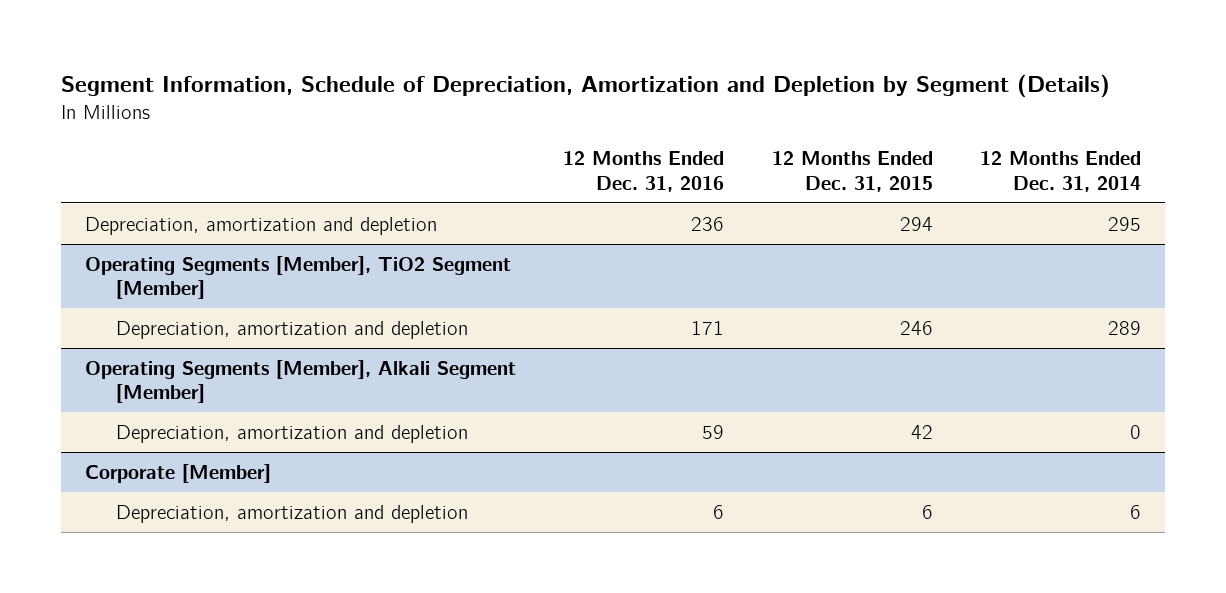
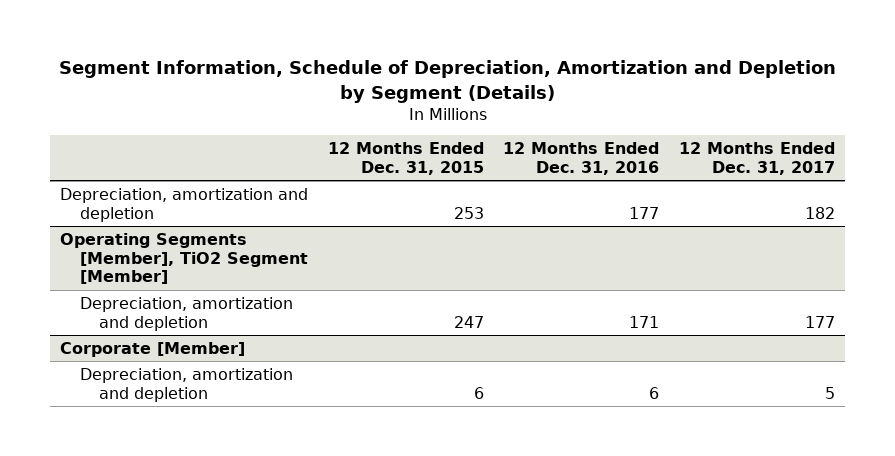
[980,151,1142,192] 12 Months Ended Dec. 31, 2014 -> none
none -> [679,142,836,175] 12 Months Ended Dec. 31, 2017
[691,216,725,231] 236 -> [629,206,660,219] 177
[899,216,933,231] 294 -> [453,206,484,219] 253
[85,359,517,404] Operating Segments [Member], Alkali Segment [Member] -> none
[116,424,469,443] Depreciation, amortization and depletion -> none
[899,320,933,335] 246 -> [453,315,484,328] 247

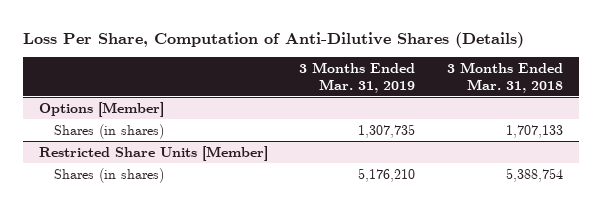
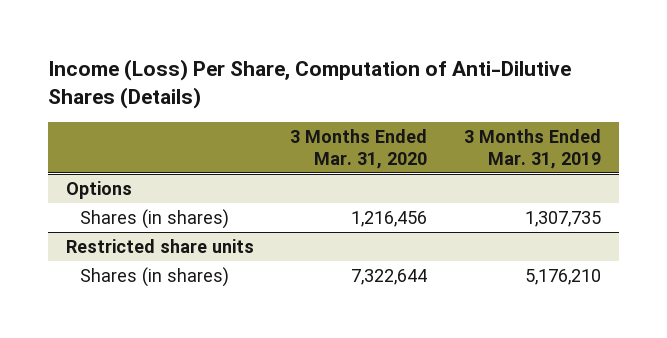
[22,31,524,48] Loss Per Share, Computation of Anti-Dilutive Shares (Details) -> [47,58,571,110] Income (Loss) Per Share, Computation of Anti-Dilutive Shares (Details)
[447,61,564,93] 3 Months Ended Mar. 31, 2018 -> none
none -> [290,129,428,169] 3 Months Ended Mar. 31, 2020
[38,101,164,117] Options [Member] -> [65,181,132,200] Options
[38,145,268,161] Restricted Share Units [Member] -> [65,239,254,254] Restricted share units

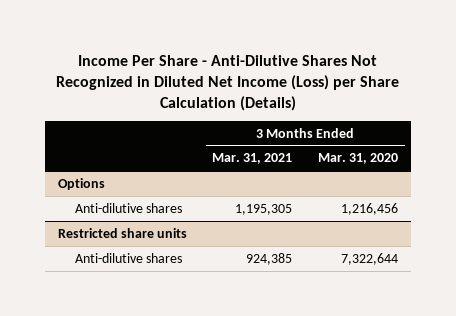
[47,58,571,110] Income (Loss) Per Share, Computation of Anti-Dilutive Shares (Details) -> [55,54,399,111] Income Per Share - Anti-Dilutive Shares Not Recognized in Diluted Net Income (Loss) per Share Calculation (Details)
[463,129,601,169] 3 Months Ended Mar. 31, 2019 -> none
none -> [212,153,293,165] Mar. 31, 2021
[79,209,229,230] Shares (in shares) -> [74,202,182,213] Anti-dilutive shares
[79,267,229,288] Shares (in shares) -> [74,252,182,263] Anti-dilutive shares

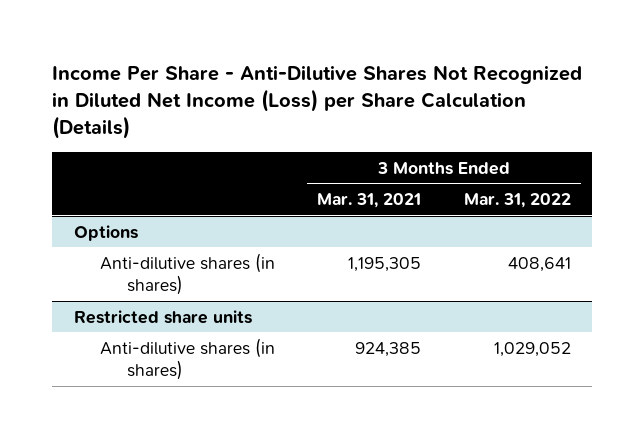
[318,153,399,165] Mar. 31, 2020 -> none
none -> [463,193,571,209] Mar. 31, 2022
[74,202,182,213] Anti-dilutive shares -> [100,252,276,295] Anti-dilutive shares (in shares)
[74,252,182,263] Anti-dilutive shares -> [100,337,276,380] Anti-dilutive shares (in shares)

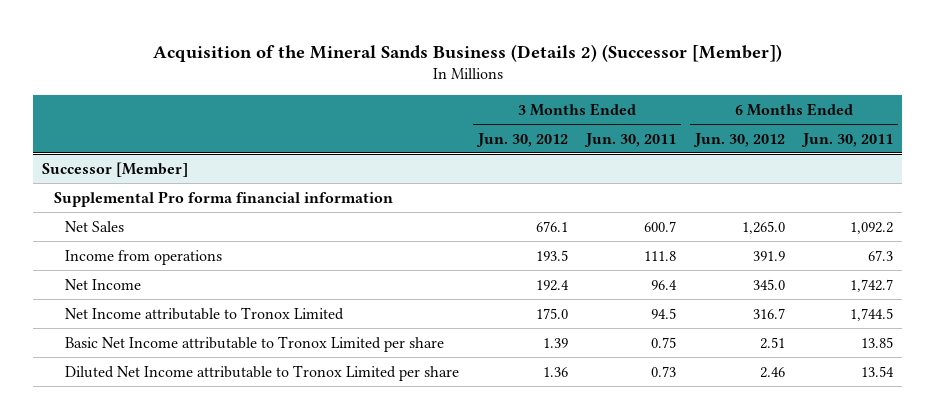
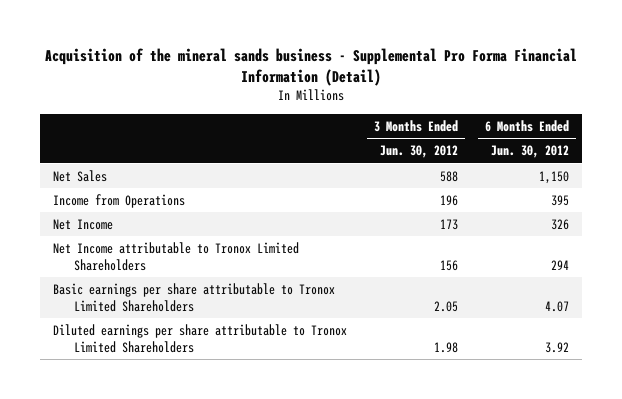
[152,43,782,62] Acquisition of the Mineral Sands Business (Details 2) (Successor [Member]) -> [45,48,578,87] Acquisition of the mineral sands business - Supplemental Pro Forma Financial Information (Detail)
[584,132,677,147] Jun. 30, 2011 -> none
[800,132,893,147] Jun. 30, 2011 -> none
[42,161,189,177] Successor [Member] -> none
[53,190,393,207] Supplemental Pro forma financial information -> none
[535,220,568,232] 676.1 -> [440,170,459,182] 588
[741,220,785,234] 1,265.0 -> [538,170,569,184] 1,150
[65,249,223,265] Income from operations -> [53,193,186,208] Income from Operations
[535,249,568,261] 193.5 -> [440,194,459,206] 196
[752,250,785,261] 391.9 -> [550,194,569,206] 395
[535,279,569,291] 192.4 -> [440,218,459,230] 173
[752,278,785,290] 345.0 -> [550,218,569,230] 326
[65,306,345,320] Net Income attributable to Tronox Limited -> [53,241,300,271] Net Income attributable to Tronox Limited Shareholders
[535,307,568,319] 175.0 -> [440,259,459,271] 156
[752,307,785,319] 316.7 -> [550,259,569,270] 294
[65,335,445,352] Basic Net Income attributable to Tronox Limited per share -> [53,282,336,312] Basic earnings per share attributable to Tronox Limited Shareholders
[542,337,568,348] 1.39 -> [434,300,459,312] 2.05
[759,336,785,349] 2.51 -> [544,300,569,312] 4.07
[65,364,460,381] Diluted Net Income attributable to Tronox Limited per share -> [53,323,348,353] Diluted earnings per share attributable to Tronox Limited Shareholders
[542,366,568,377] 1.36 -> [434,341,459,353] 1.98
[759,366,785,378] 2.46 -> [544,341,569,353] 3.92

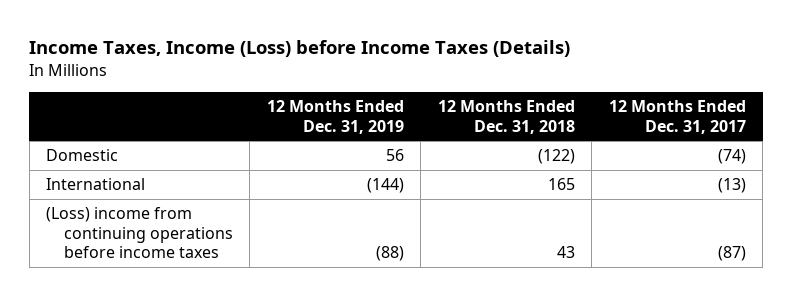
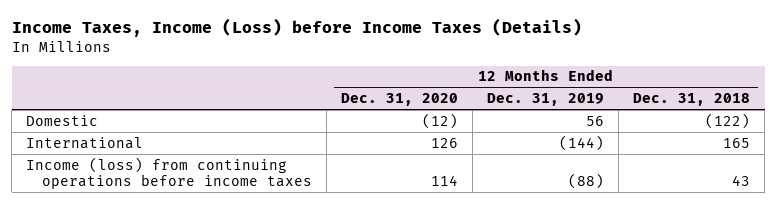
[608,100,746,134] 12 Months Ended Dec. 31, 2017 -> none
none -> [340,93,458,107] Dec. 31, 2020
[46,207,233,258] (Loss) income from continuing operations before income taxes -> [26,156,312,190] Income (loss) from continuing operations before income taxes

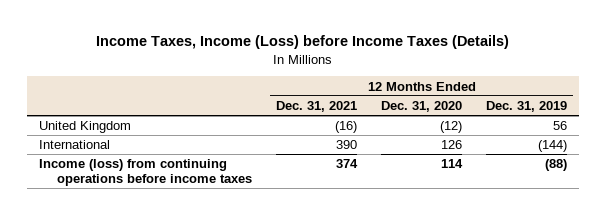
[633,93,751,107] Dec. 31, 2018 -> none
none -> [276,100,358,112] Dec. 31, 2021
[26,114,99,126] Domestic -> [38,121,131,134] United Kingdom

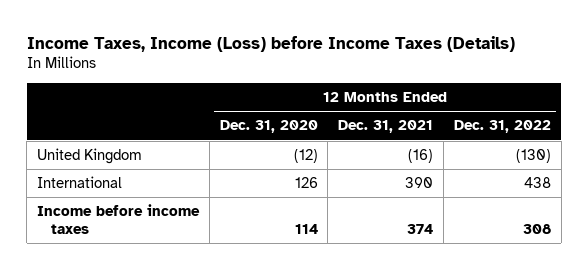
[486,100,568,112] Dec. 31, 2019 -> none
none -> [454,120,552,134] Dec. 31, 2022
[38,159,253,186] Income (loss) from continuing operations before income taxes -> [36,204,200,235] Income before income taxes

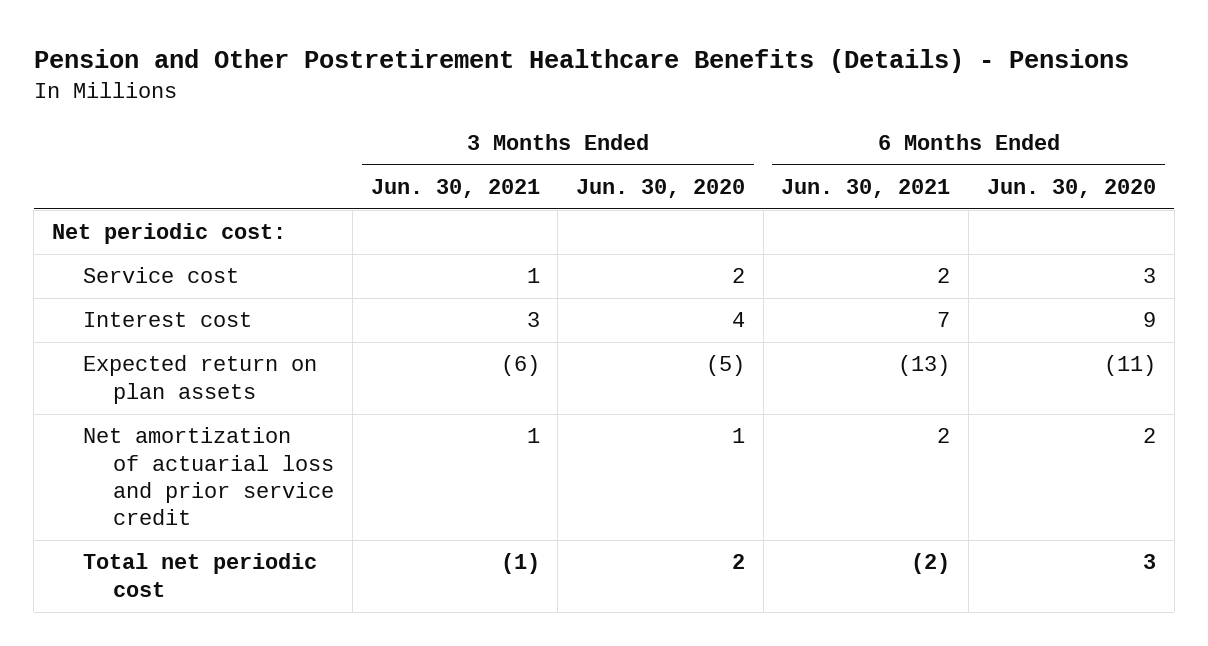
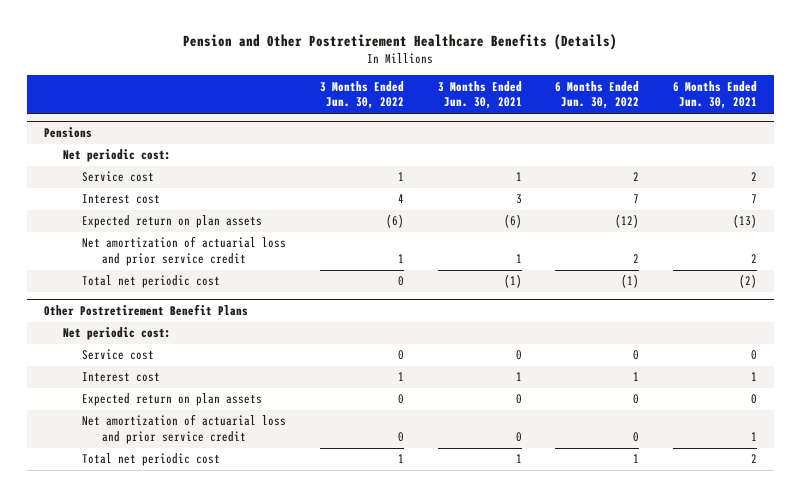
[33,49,1129,74] Pension and Other Postretirement Healthcare Benefits (Details) - Pensions -> [183,34,618,51] Pension and Other Postretirement Healthcare Benefits (Details)
[576,178,746,198] Jun. 30, 2020 -> none
[986,178,1156,198] Jun. 30, 2020 -> none
none -> [320,80,405,110] 3 Months Ended Jun. 30, 2022
none -> [555,80,640,110] 6 Months Ended Jun. 30, 2022
none -> [43,127,92,139] Pensions
none -> [43,304,248,317] Other Postretirement Benefit Plans
none -> [63,327,172,341] Net periodic cost:
none -> [82,349,155,361] Service cost
none -> [82,372,161,383] Interest cost
none -> [82,393,263,407] Expected return on plan assets
none -> [82,414,287,445] Net amortization of actuarial loss and prior service credit
none -> [82,453,221,467] Total net periodic cost

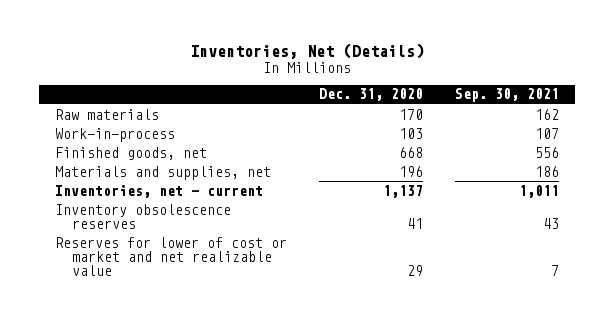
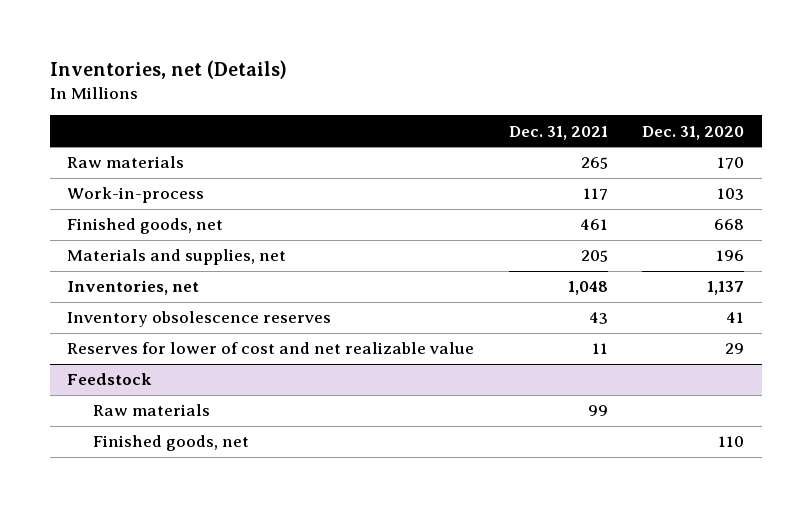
[190,43,425,60] Inventories, Net (Details) -> [49,59,287,79] Inventories, net (Details)
[455,88,560,103] Sep. 30, 2021 -> none
none -> [508,125,608,140] Dec. 31, 2021
[55,184,264,198] Inventories, net - current -> [67,280,200,296] Inventories, net
[55,236,288,277] Reserves for lower of cost or market and net realizable value -> [67,342,475,355] Reserves for lower of cost and net realizable value
none -> [67,373,153,386] Feedstock
none -> [93,404,211,417] Raw materials
none -> [93,435,250,452] Finished goods, net

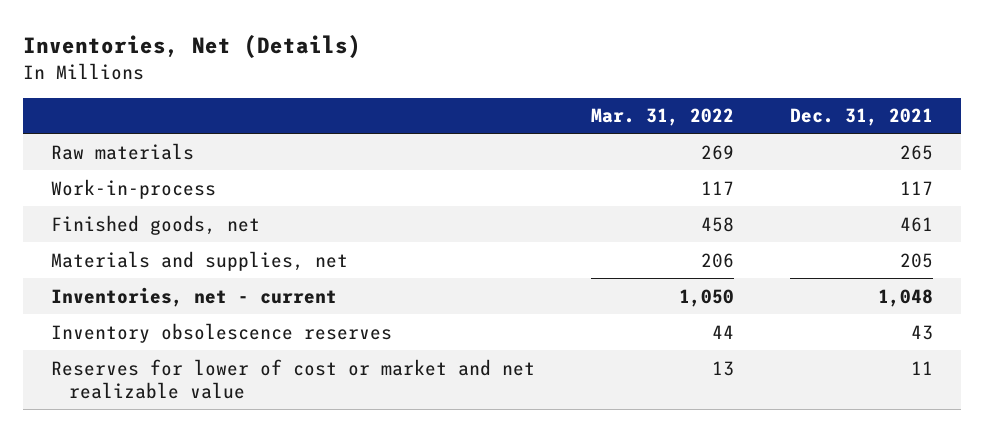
[49,59,287,79] Inventories, net (Details) -> [22,34,361,58] Inventories, Net (Details)
[642,125,745,140] Dec. 31, 2020 -> none
none -> [591,108,735,127] Mar. 31, 2022
[67,280,200,296] Inventories, net -> [51,286,338,307] Inventories, net - current
[67,373,153,386] Feedstock -> none
[93,404,211,417] Raw materials -> none
[93,435,250,452] Finished goods, net -> none
[67,342,475,355] Reserves for lower of cost and net realizable value -> [51,358,536,400] Reserves for lower of cost or market and net realizable value

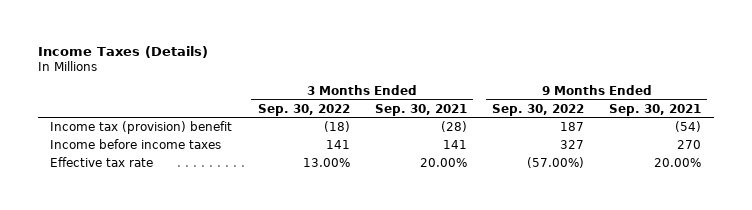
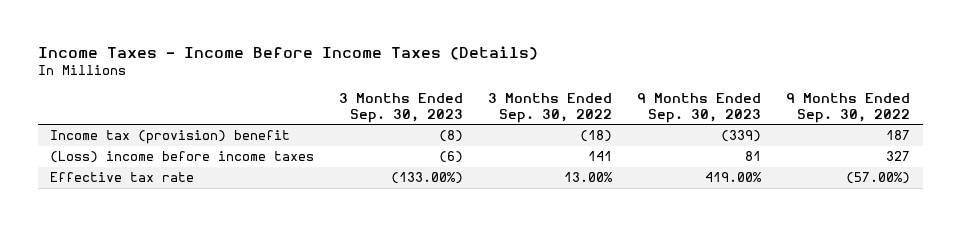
[37,45,208,58] Income Taxes (Details) -> [37,45,538,60] Income Taxes - Income Before Income Taxes (Details)
[374,103,467,116] Sep. 30, 2021 -> none
[609,103,702,116] Sep. 30, 2021 -> none
none -> [339,92,464,123] 3 Months Ended Sep. 30, 2023
none -> [637,92,762,123] 9 Months Ended Sep. 30, 2023
[50,138,222,149] Income before income taxes -> [50,151,315,164] (Loss) income before income taxes

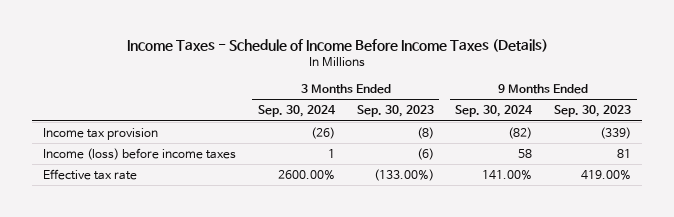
[37,45,538,60] Income Taxes - Income Before Income Taxes (Details) -> [127,39,549,53] Income Taxes - Schedule of Income Before Income Taxes (Details)
[488,92,613,123] 3 Months Ended Sep. 30, 2022 -> none
[786,92,911,123] 9 Months Ended Sep. 30, 2022 -> none
none -> [257,105,336,118] Sep. 30, 2024
none -> [455,105,534,118] Sep. 30, 2024
[50,130,291,145] Income tax (provision) benefit -> [43,127,159,140] Income tax provision
[50,151,315,164] (Loss) income before income taxes -> [43,147,237,160] Income (loss) before income taxes

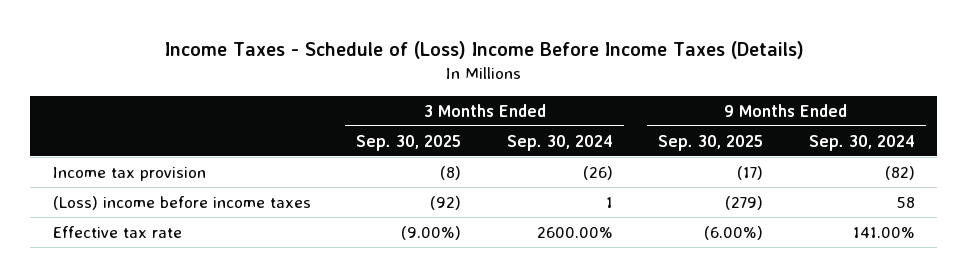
[127,39,549,53] Income Taxes - Schedule of Income Before Income Taxes (Details) -> [164,41,804,60] Income Taxes - Schedule of (Loss) Income Before Income Taxes (Details)
[356,105,434,118] Sep. 30, 2023 -> none
[554,105,632,118] Sep. 30, 2023 -> none
none -> [356,134,462,151] Sep. 30, 2025
none -> [658,134,764,151] Sep. 30, 2025
[43,147,237,160] Income (loss) before income taxes -> [52,195,311,210] (Loss) income before income taxes

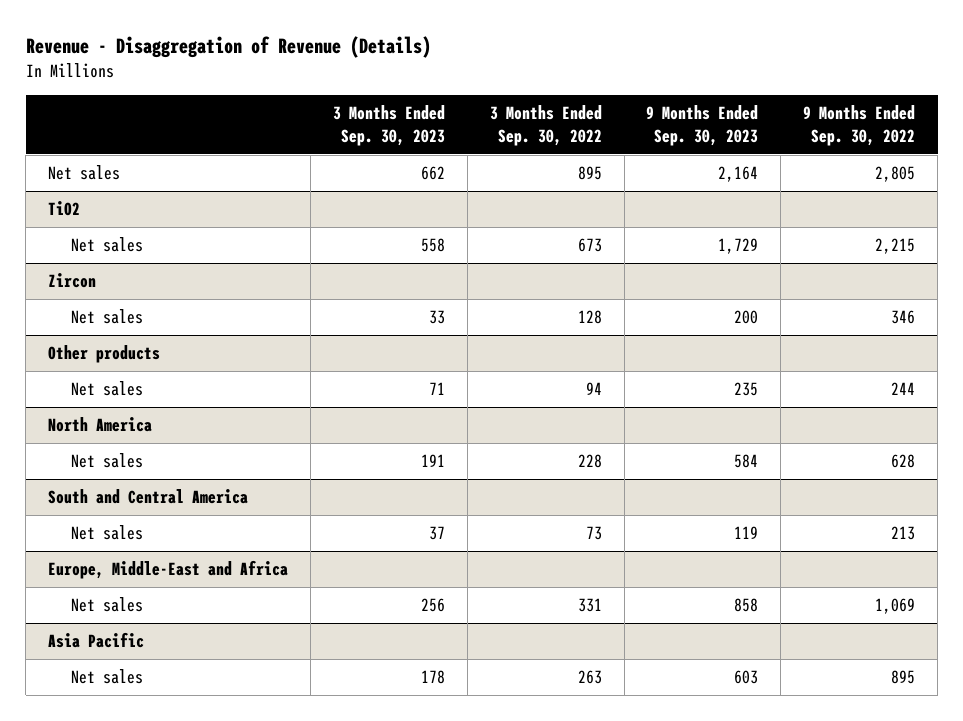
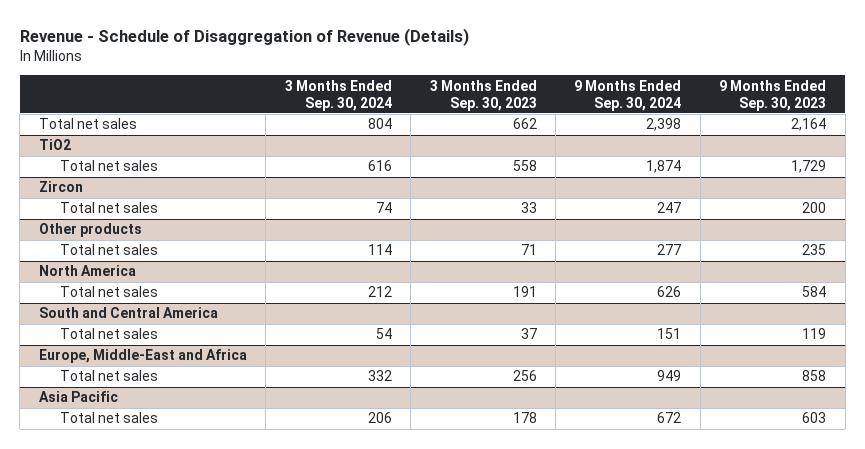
[25,36,431,59] Revenue - Disaggregation of Revenue (Details) -> [19,28,469,47] Revenue - Schedule of Disaggregation of Revenue (Details)
[489,104,602,146] 3 Months Ended Sep. 30, 2022 -> none
[803,104,916,146] 9 Months Ended Sep. 30, 2022 -> none
none -> [284,79,392,111] 3 Months Ended Sep. 30, 2024
none -> [574,79,682,111] 9 Months Ended Sep. 30, 2024
[48,165,121,181] Net sales -> [38,118,137,130] Total net sales
[71,237,144,253] Net sales -> [60,160,159,172] Total net sales
[71,309,144,325] Net sales -> [60,202,159,214] Total net sales
[71,381,144,397] Net sales -> [60,244,159,256] Total net sales
[71,453,144,469] Net sales -> [60,286,159,298] Total net sales
[71,525,144,541] Net sales -> [60,328,159,340] Total net sales
[71,597,144,613] Net sales -> [60,370,159,382] Total net sales
[71,669,144,685] Net sales -> [60,412,159,424] Total net sales

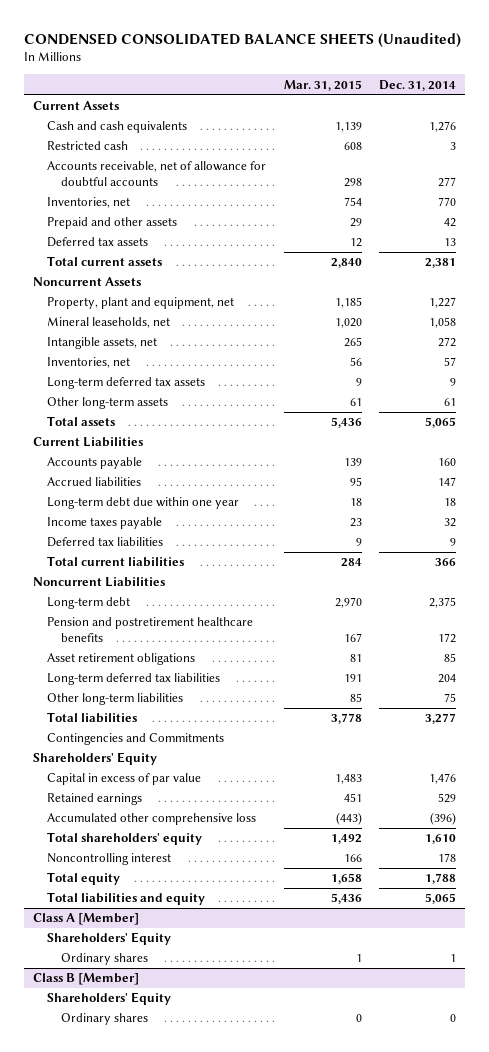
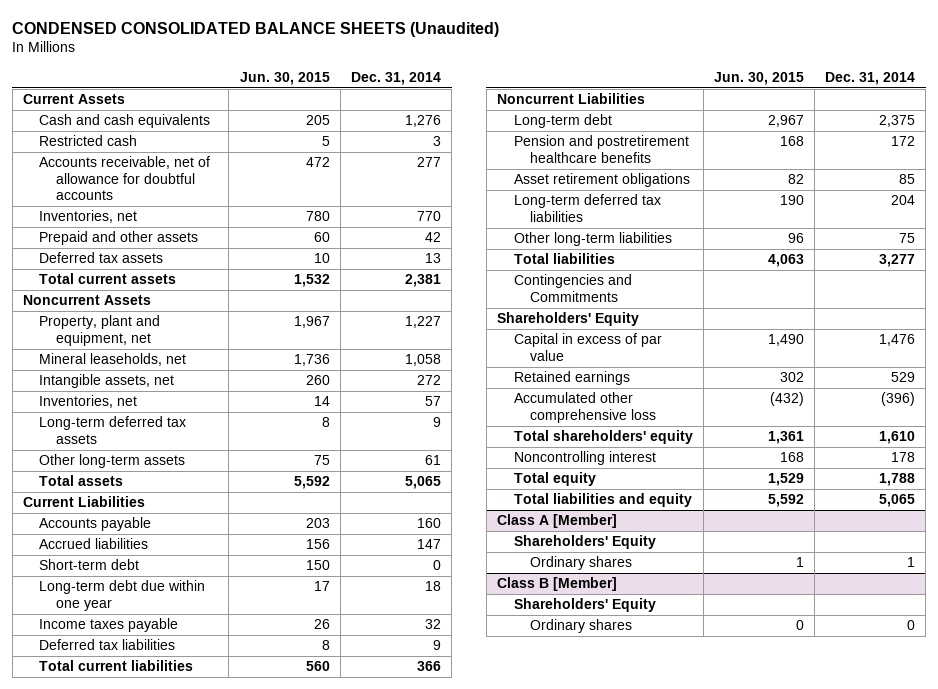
[283,79,362,91] Mar. 31, 2015 -> none
none -> [239,71,330,85] Jun. 30, 2015
none -> [39,559,140,571] Short-term debt

